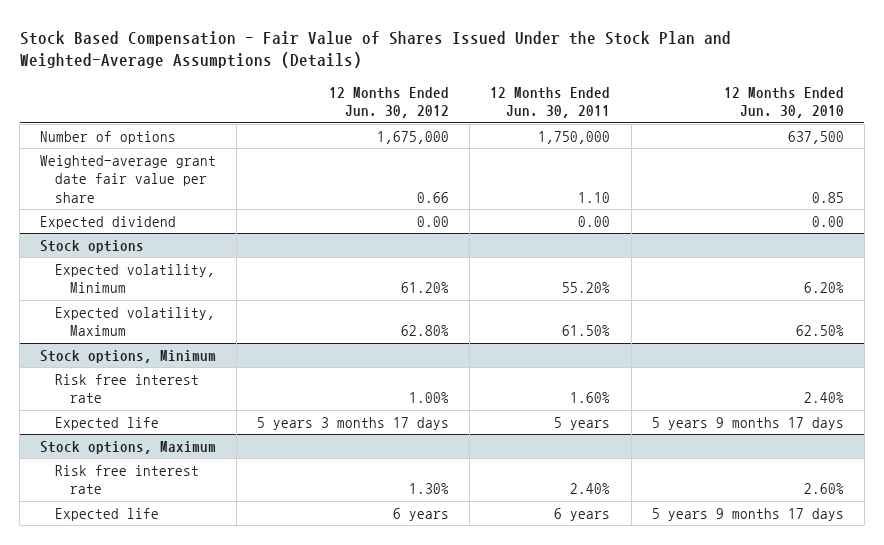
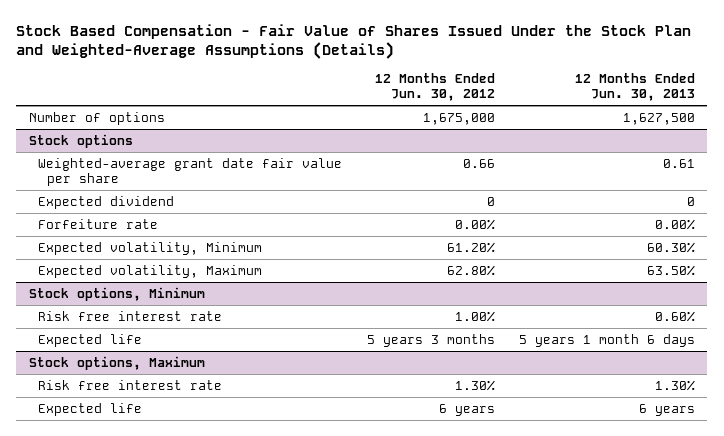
[490,86,611,119] 12 Months Ended Jun. 30, 2011 -> none
[723,86,844,119] 12 Months Ended Jun. 30, 2010 -> none
none -> [575,73,696,102] 12 Months Ended Jun. 30, 2013
[40,154,217,203] Weighted-average grant date fair value per share -> none
[40,215,177,229] Expected dividend -> none
none -> [38,157,343,186] Weighted-average grant date fair value per share
none -> [38,195,175,209] Expected dividend
none -> [38,218,159,229] Forfeiture rate
[257,416,450,430] 5 years 3 months 17 days -> [366,333,495,347] 5 years 3 months

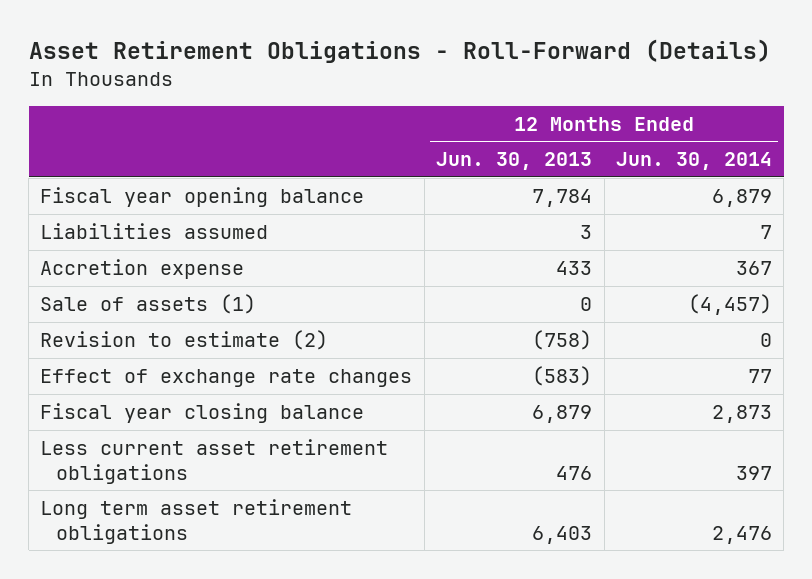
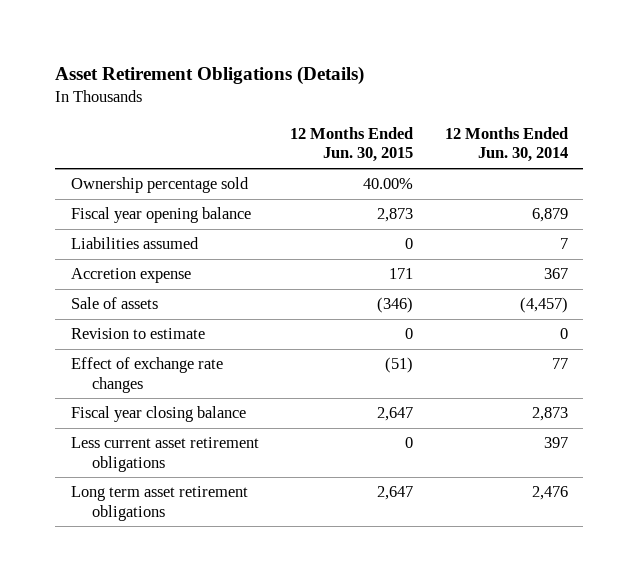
[28,39,771,64] Asset Retirement Obligations - Roll-Forward (Details) -> [55,66,365,86] Asset Retirement Obligations (Details)
[436,152,593,171] Jun. 30, 2013 -> none
none -> [290,127,414,163] 12 Months Ended Jun. 30, 2015
none -> [70,177,249,194] Ownership percentage sold
[40,294,257,315] Sale of assets (1) -> [70,297,158,310] Sale of assets
[40,330,329,351] Revision to estimate (2) -> [70,328,205,340] Revision to estimate

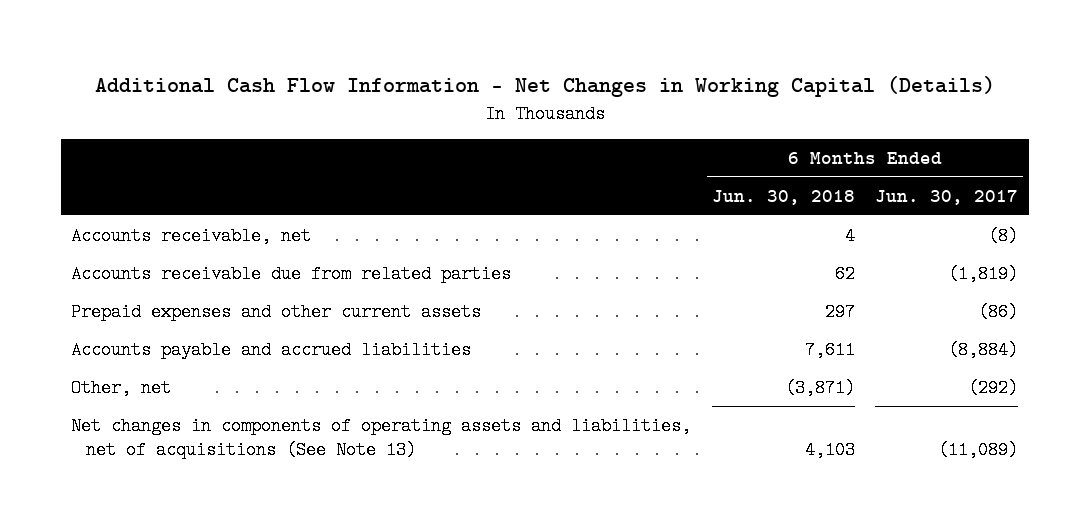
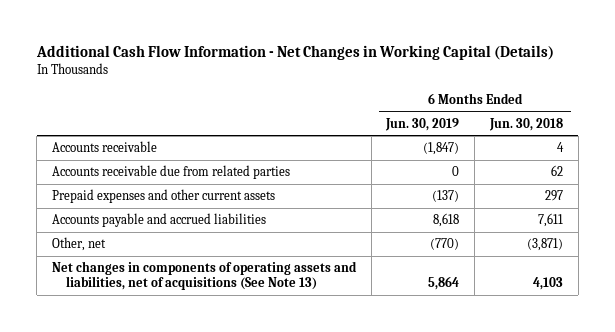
[875,189,1019,205] Jun. 30, 2017 -> none
none -> [385,117,460,131] Jun. 30, 2019
[71,227,312,246] Accounts receivable, net -> [51,141,157,153] Accounts receivable

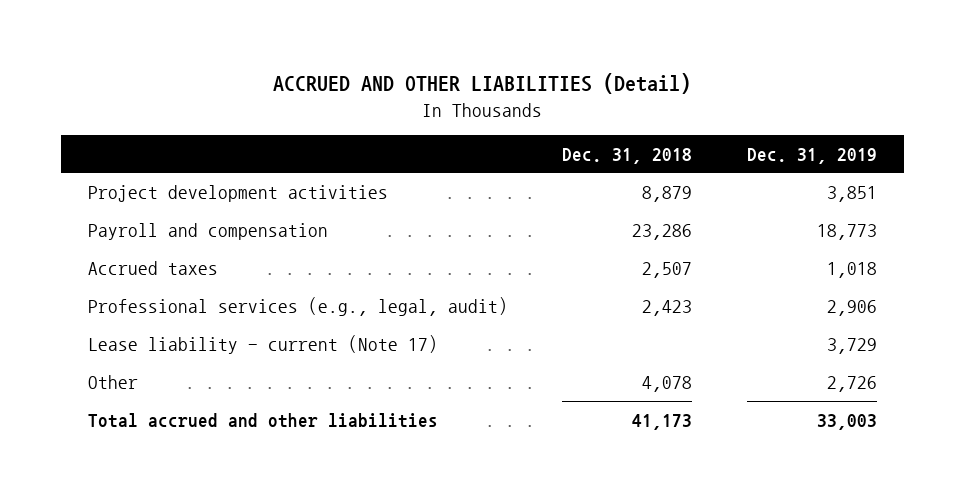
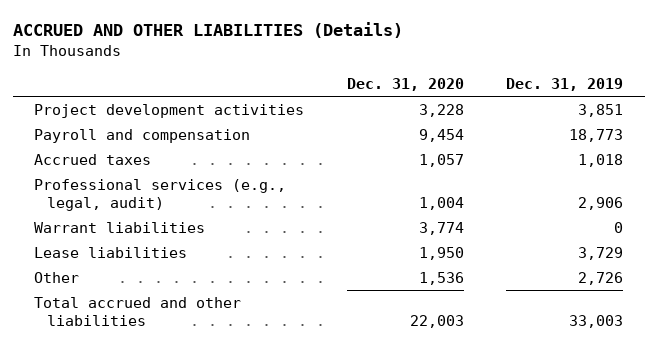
[273,73,692,95] ACCRUED AND OTHER LIABILITIES (Detail) -> [12,21,403,38] ACCRUED AND OTHER LIABILITIES (Details)
[562,147,693,164] Dec. 31, 2018 -> none
none -> [346,78,464,92] Dec. 31, 2020
none -> [34,222,206,234] Warrant liabilities
[87,334,438,354] Lease liability - current (Note 17) -> [34,247,188,259] Lease liabilities

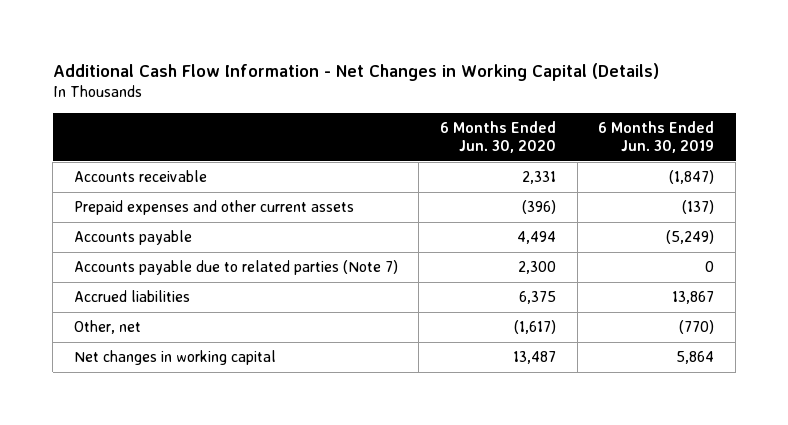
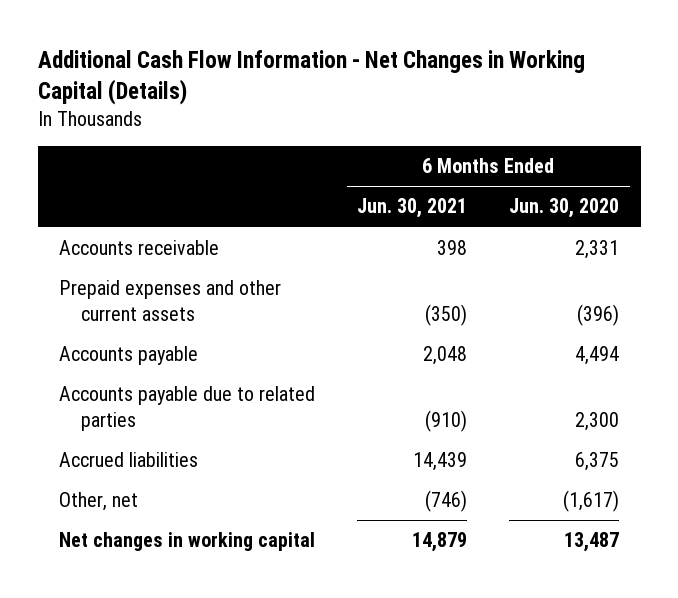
[598,120,715,153] 6 Months Ended Jun. 30, 2019 -> none
none -> [357,198,468,219] Jun. 30, 2021
[73,260,398,276] Accounts payable due to related parties (Note 7) -> [58,386,315,431] Accounts payable due to related parties

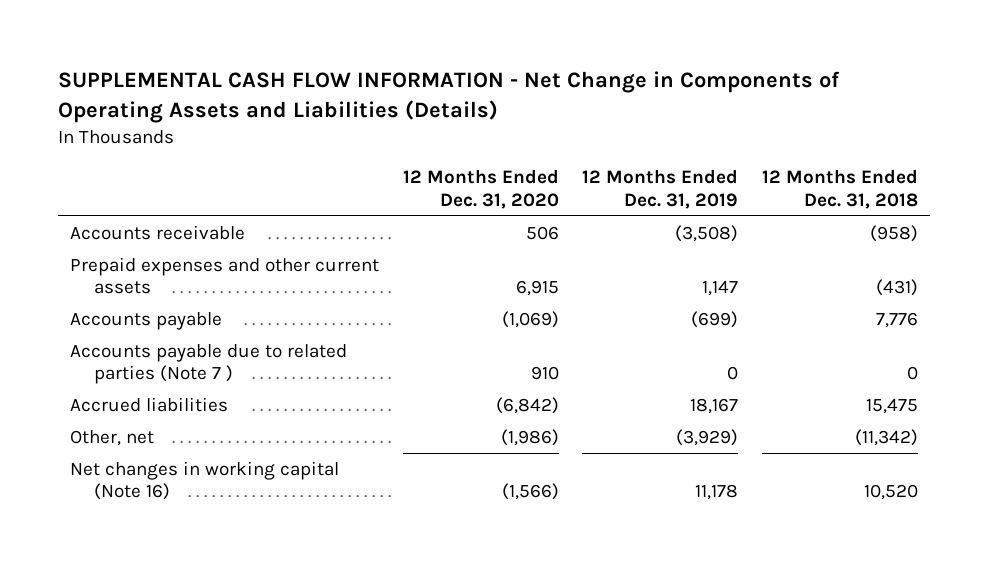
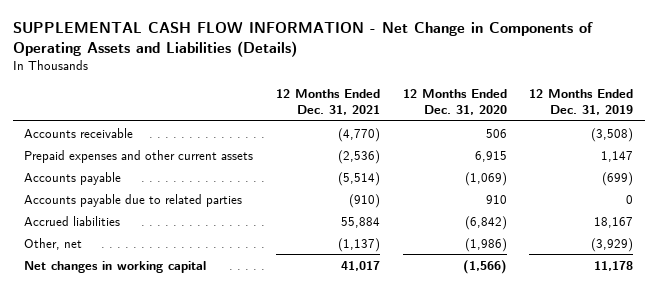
[762,169,919,209] 12 Months Ended Dec. 31, 2018 -> none
none -> [276,89,381,116] 12 Months Ended Dec. 31, 2021
[69,343,347,385] Accounts payable due to related parties (Note 7 ) -> [24,193,243,207] Accounts payable due to related parties
[69,460,339,501] Net changes in working capital (Note 16) -> [24,260,207,273] Net changes in working capital

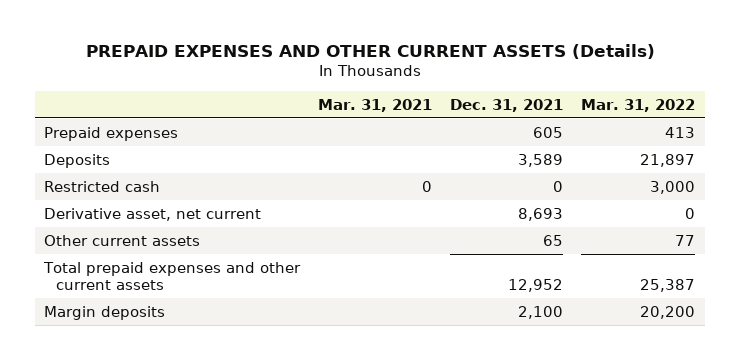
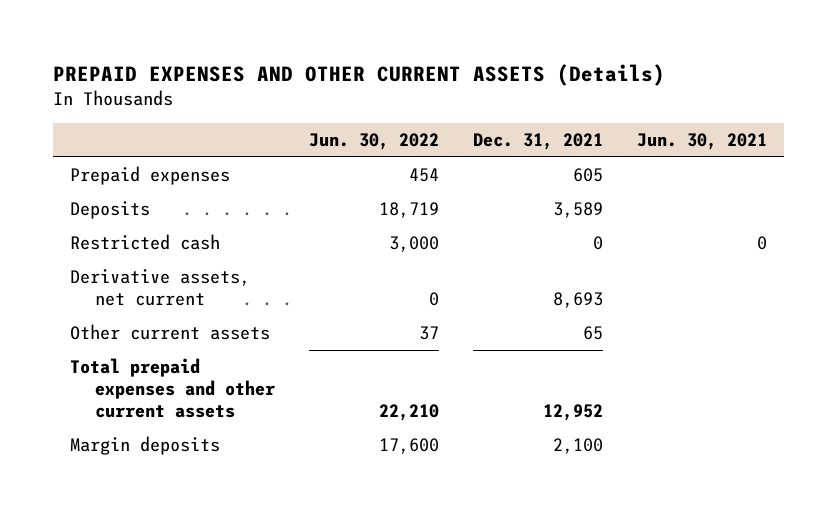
[317,98,432,112] Mar. 31, 2021 -> none
[581,98,696,112] Mar. 31, 2022 -> none
none -> [308,132,439,150] Jun. 30, 2022
none -> [636,132,767,150] Jun. 30, 2021
[43,207,261,221] Derivative asset, net current -> [70,269,251,307] Derivative assets, net current

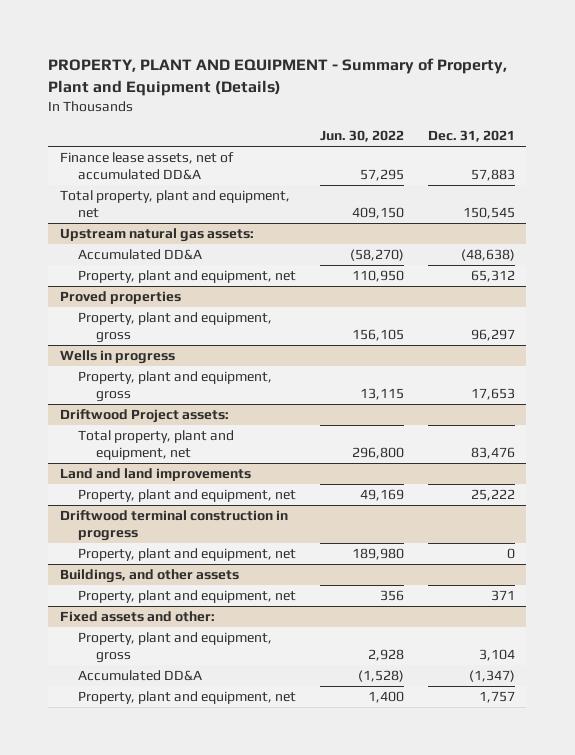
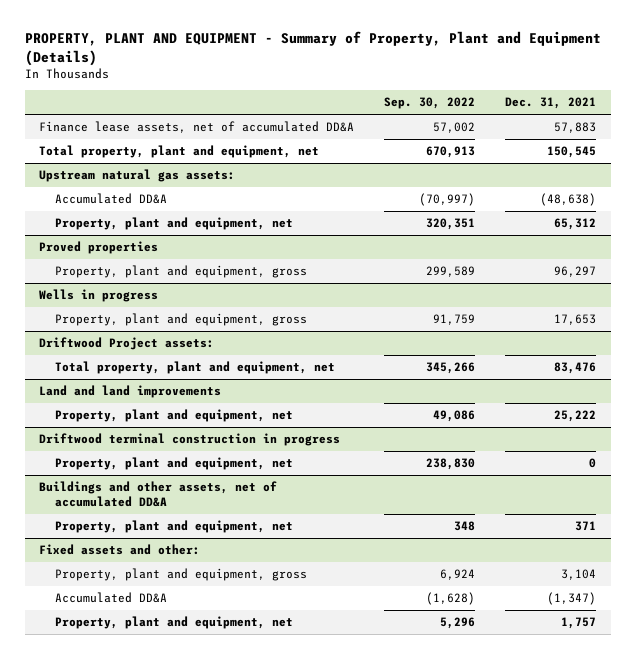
[319,130,404,143] Jun. 30, 2022 -> none
none -> [384,97,476,110] Sep. 30, 2022
[60,569,240,584] Buildings, and other assets -> [39,481,278,508] Buildings and other assets, net of accumulated DD&A

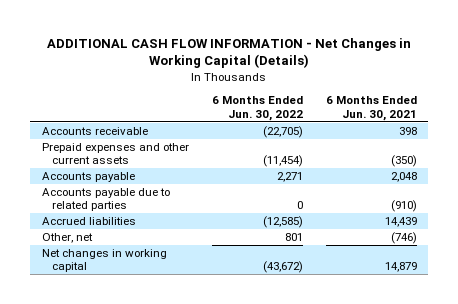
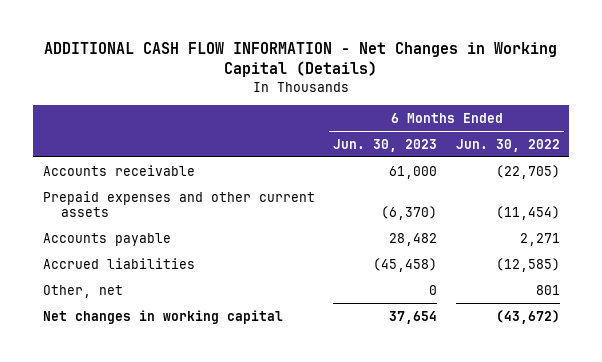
[325,96,417,121] 6 Months Ended Jun. 30, 2021 -> none
none -> [333,138,438,152] Jun. 30, 2023
[41,188,170,212] Accounts payable due to related parties -> none

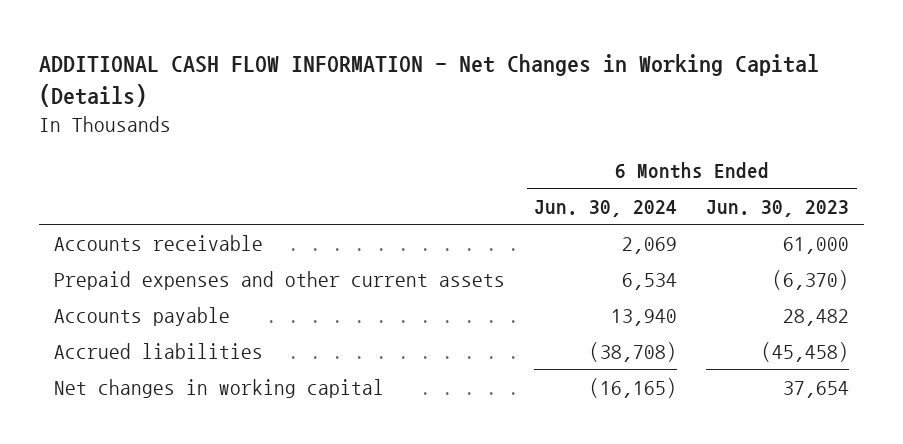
[455,138,560,152] Jun. 30, 2022 -> none
none -> [533,199,677,217] Jun. 30, 2024
[42,284,123,298] Other, net -> none

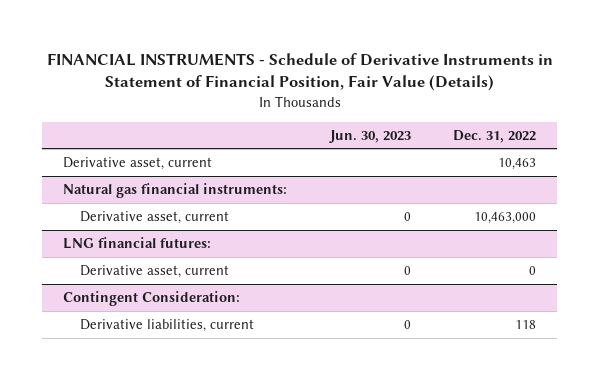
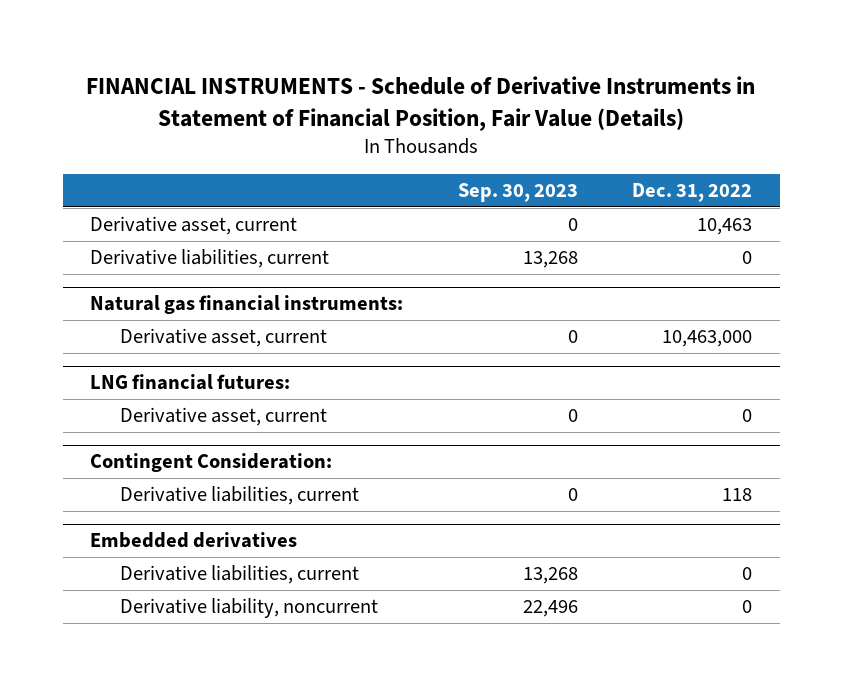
[328,129,411,143] Jun. 30, 2023 -> none
none -> [457,182,578,202] Sep. 30, 2023
none -> [89,249,329,269] Derivative liabilities, current
none -> [89,532,297,549] Embedded derivatives
none -> [120,565,360,585] Derivative liabilities, current
none -> [120,598,379,619] Derivative liability, noncurrent

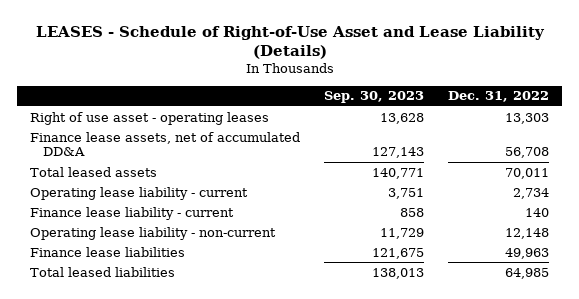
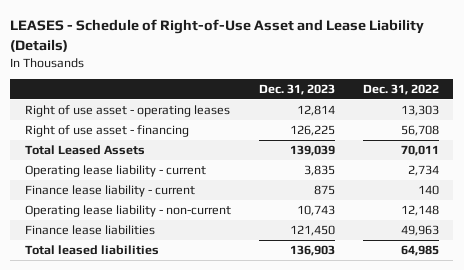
[324,91,425,104] Sep. 30, 2023 -> none
none -> [258,84,335,96] Dec. 31, 2023
[29,131,300,157] Finance lease assets, net of accumulated DD&A -> [24,124,189,137] Right of use asset - financing
[29,166,157,177] Total leased assets -> [24,144,145,155] Total Leased Assets

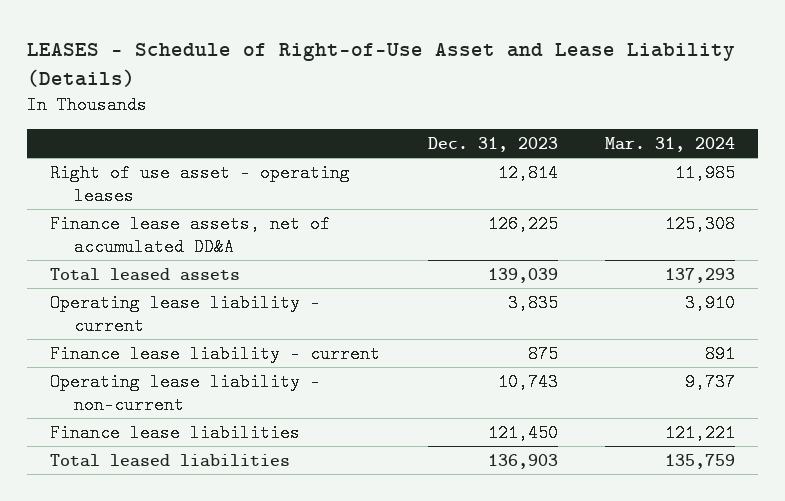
[363,84,440,96] Dec. 31, 2022 -> none
none -> [604,136,735,152] Mar. 31, 2024
[24,124,189,137] Right of use asset - financing -> [50,214,331,256] Finance lease assets, net of accumulated DD&A
[24,144,145,155] Total Leased Assets -> [50,267,241,281] Total leased assets

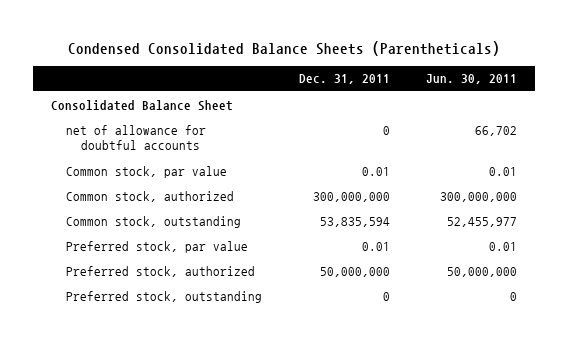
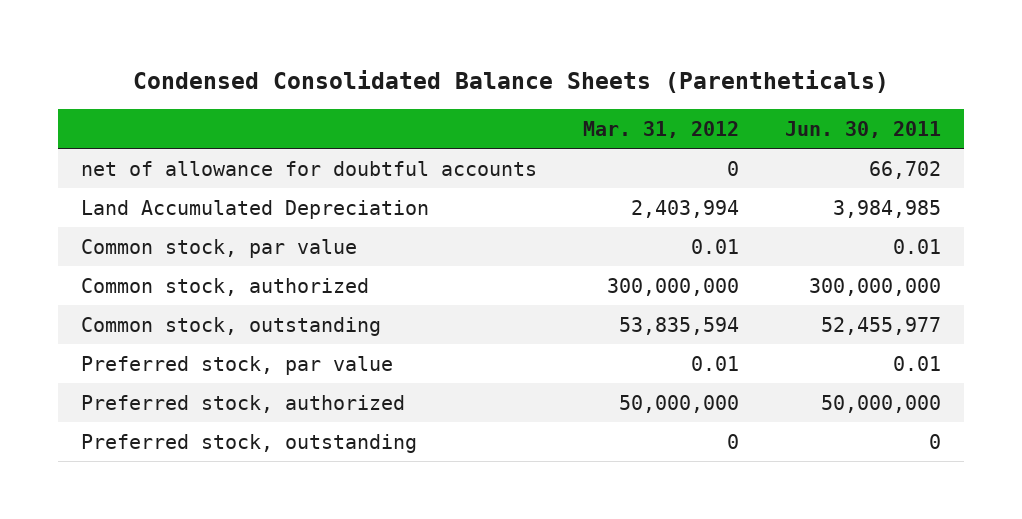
[298,74,390,85] Dec. 31, 2011 -> none
none -> [582,121,739,139] Mar. 31, 2012
[50,99,233,111] Consolidated Balance Sheet -> none
none -> [80,199,429,219] Land Accumulated Depreciation

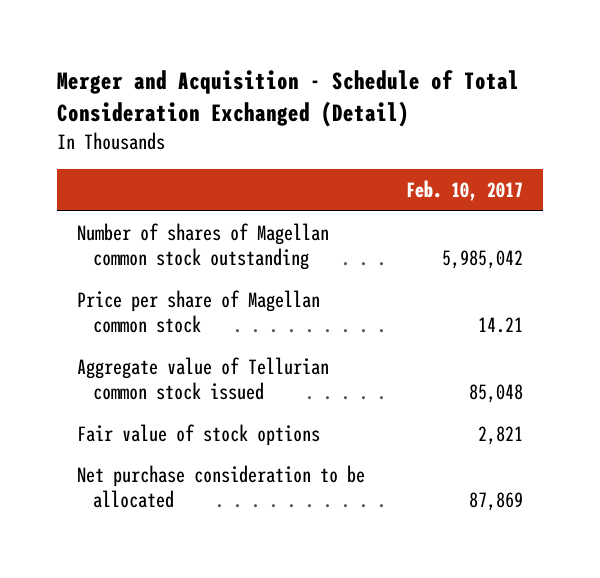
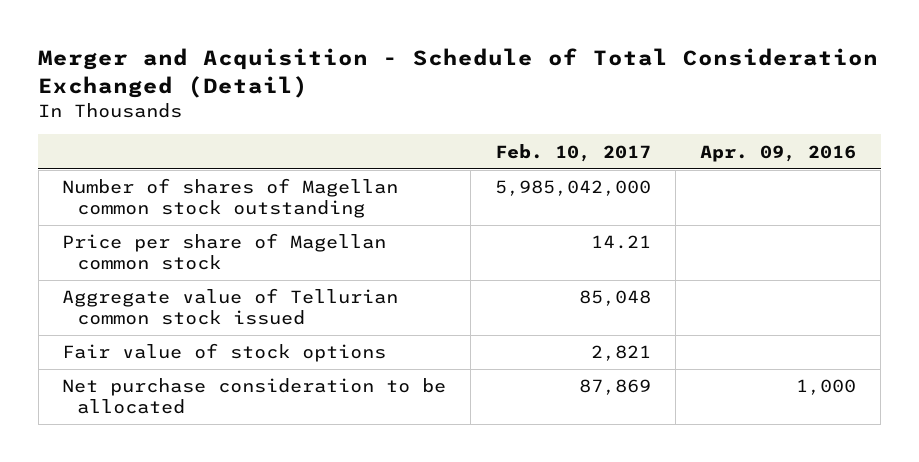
none -> [700,144,857,162] Apr. 09, 2016
[441,250,523,270] 5,985,042 -> [495,180,652,197] 5,985,042,000

